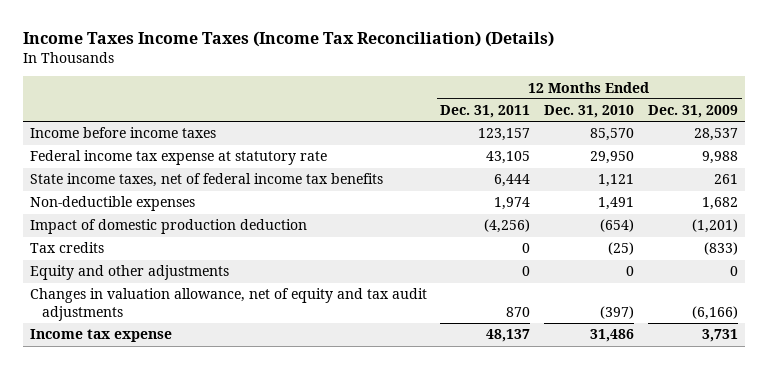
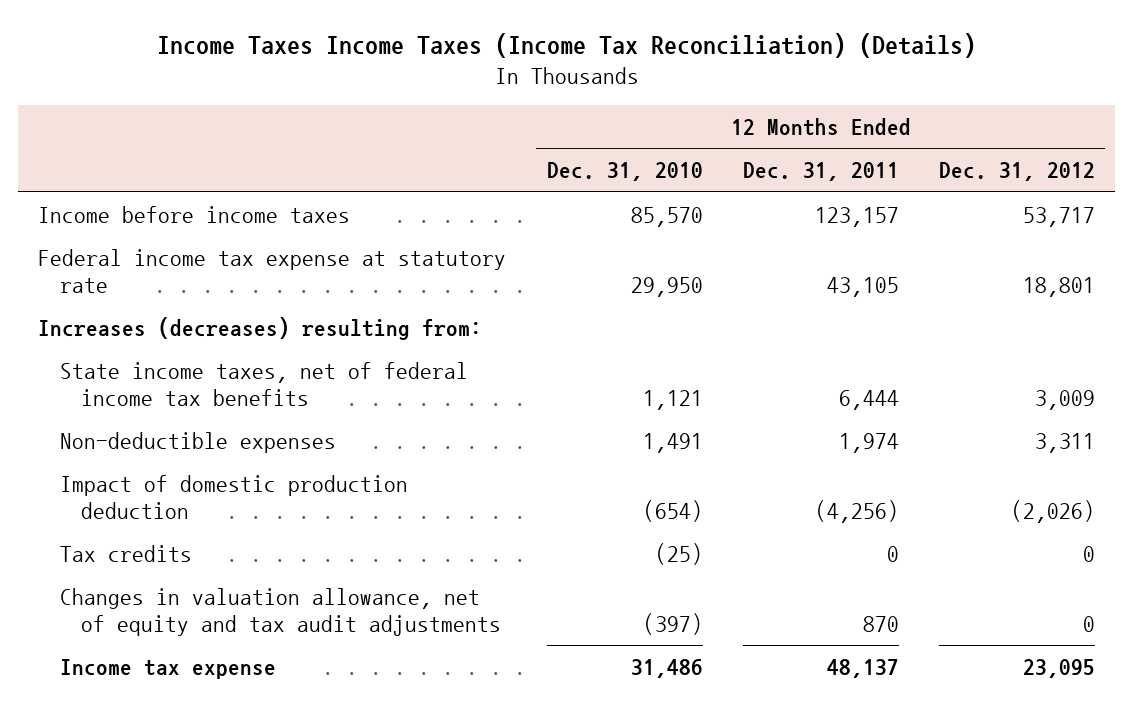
[648,105,739,119] Dec. 31, 2009 -> none
none -> [939,162,1096,182] Dec. 31, 2012
none -> [38,316,483,340] Increases (decreases) resulting from:
[29,265,229,281] Equity and other adjustments -> none

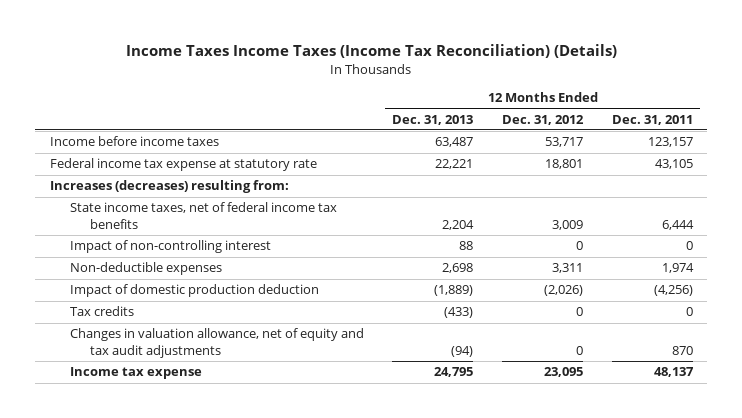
[546,162,703,182] Dec. 31, 2010 -> none
none -> [392,114,474,125] Dec. 31, 2013
none -> [69,240,271,254] Impact of non-controlling interest

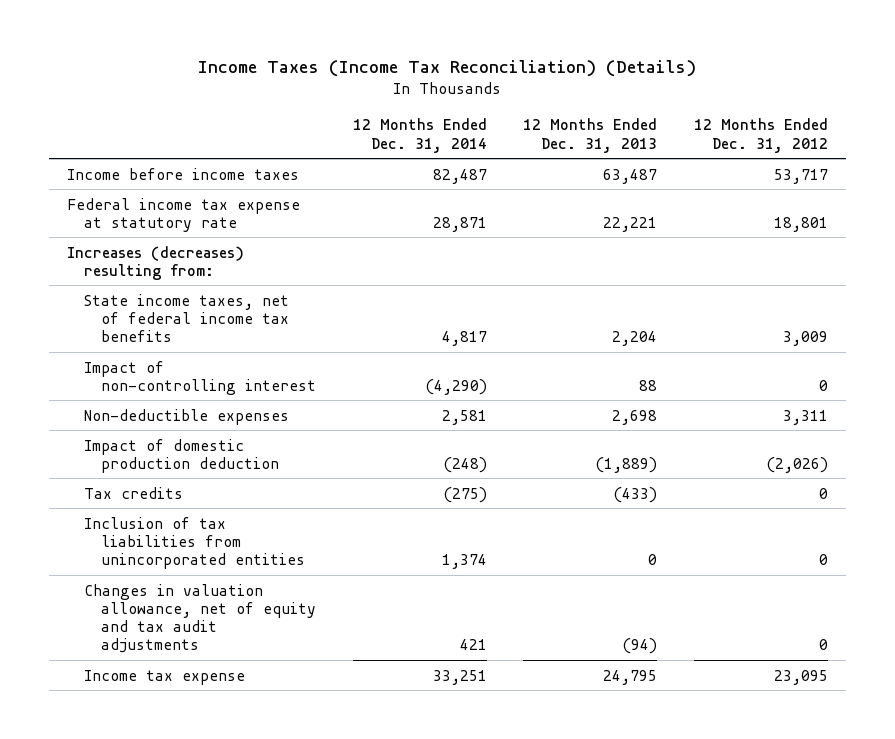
[126,43,618,58] Income Taxes Income Taxes (Income Tax Reconciliation) (Details) -> [198,60,697,78] Income Taxes (Income Tax Reconciliation) (Details)
[611,114,693,125] Dec. 31, 2011 -> none
none -> [352,118,487,153] 12 Months Ended Dec. 31, 2014
none -> [84,516,306,570] Inclusion of tax liabilities from unincorporated entities

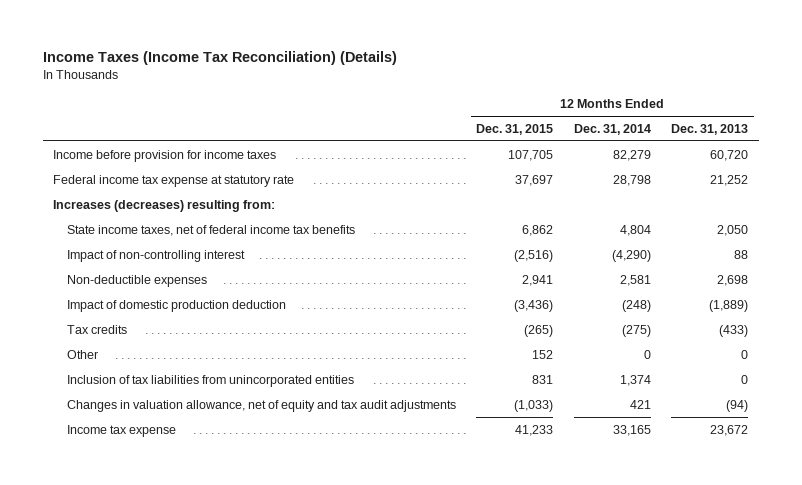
[693,118,828,153] 12 Months Ended Dec. 31, 2012 -> none
none -> [476,123,554,135] Dec. 31, 2015
[66,167,299,180] Income before income taxes -> [53,149,277,162] Income before provision for income taxes
[432,168,487,184] 82,487 -> [612,149,651,161] 82,279
[603,168,658,184] 63,487 -> [710,149,749,161] 60,720
[432,216,487,232] 28,871 -> [612,174,651,186] 28,798
[603,216,658,232] 22,221 -> [710,174,749,186] 21,252
[441,331,487,347] 4,817 -> [619,224,651,236] 4,804
[612,331,658,347] 2,204 -> [717,224,749,236] 2,050
none -> [66,349,98,359] Other
[432,669,487,685] 33,251 -> [612,424,651,436] 33,165
[603,669,658,685] 24,795 -> [710,424,749,436] 23,672

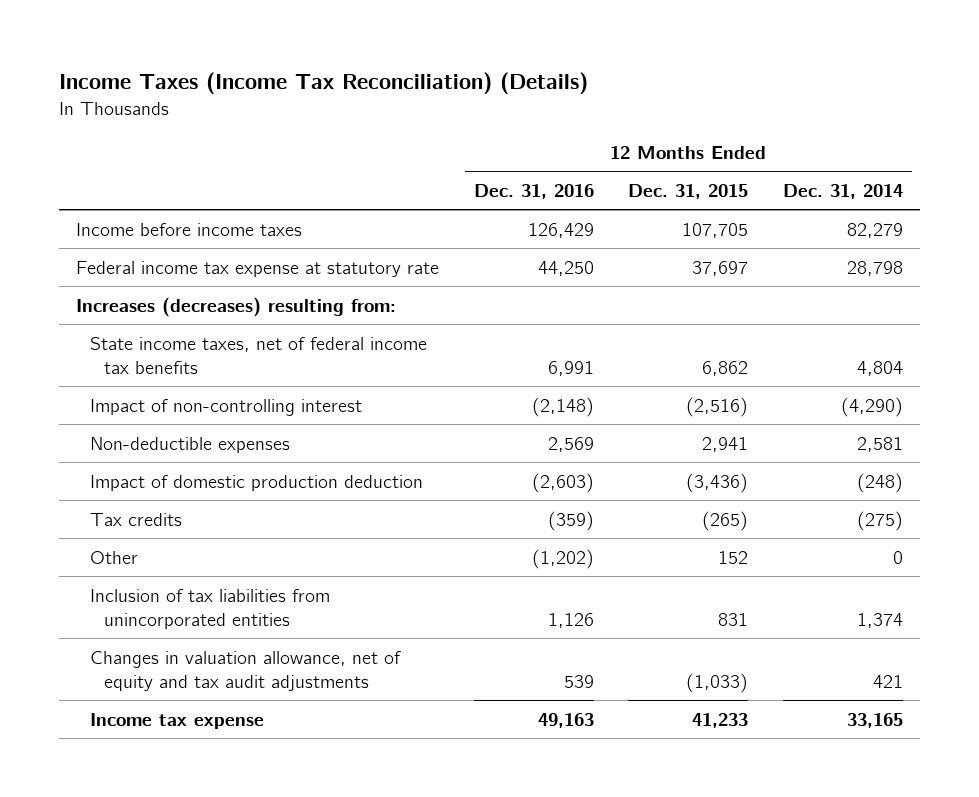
[671,123,749,135] Dec. 31, 2013 -> none
none -> [473,184,594,200] Dec. 31, 2016
[53,149,277,162] Income before provision for income taxes -> [76,222,303,236] Income before income taxes

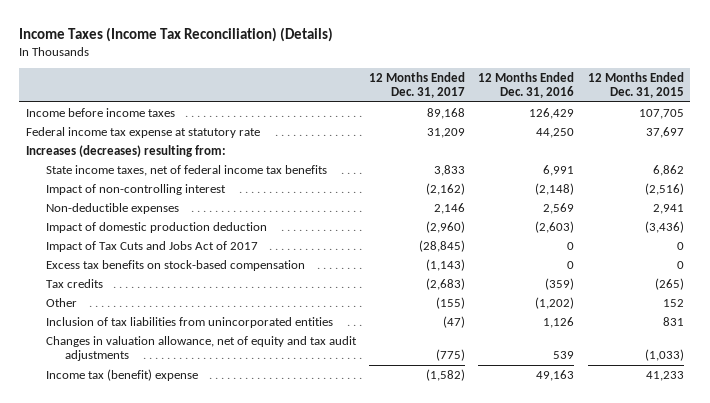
[782,184,903,200] Dec. 31, 2014 -> none
none -> [369,71,466,99] 12 Months Ended Dec. 31, 2017
none -> [45,240,258,252] Impact of Tax Cuts and Jobs Act of 2017
none -> [45,259,305,271] Excess tax benefits on stock-based compensation
[90,712,265,729] Income tax expense -> [45,368,198,381] Income tax (benefit) expense

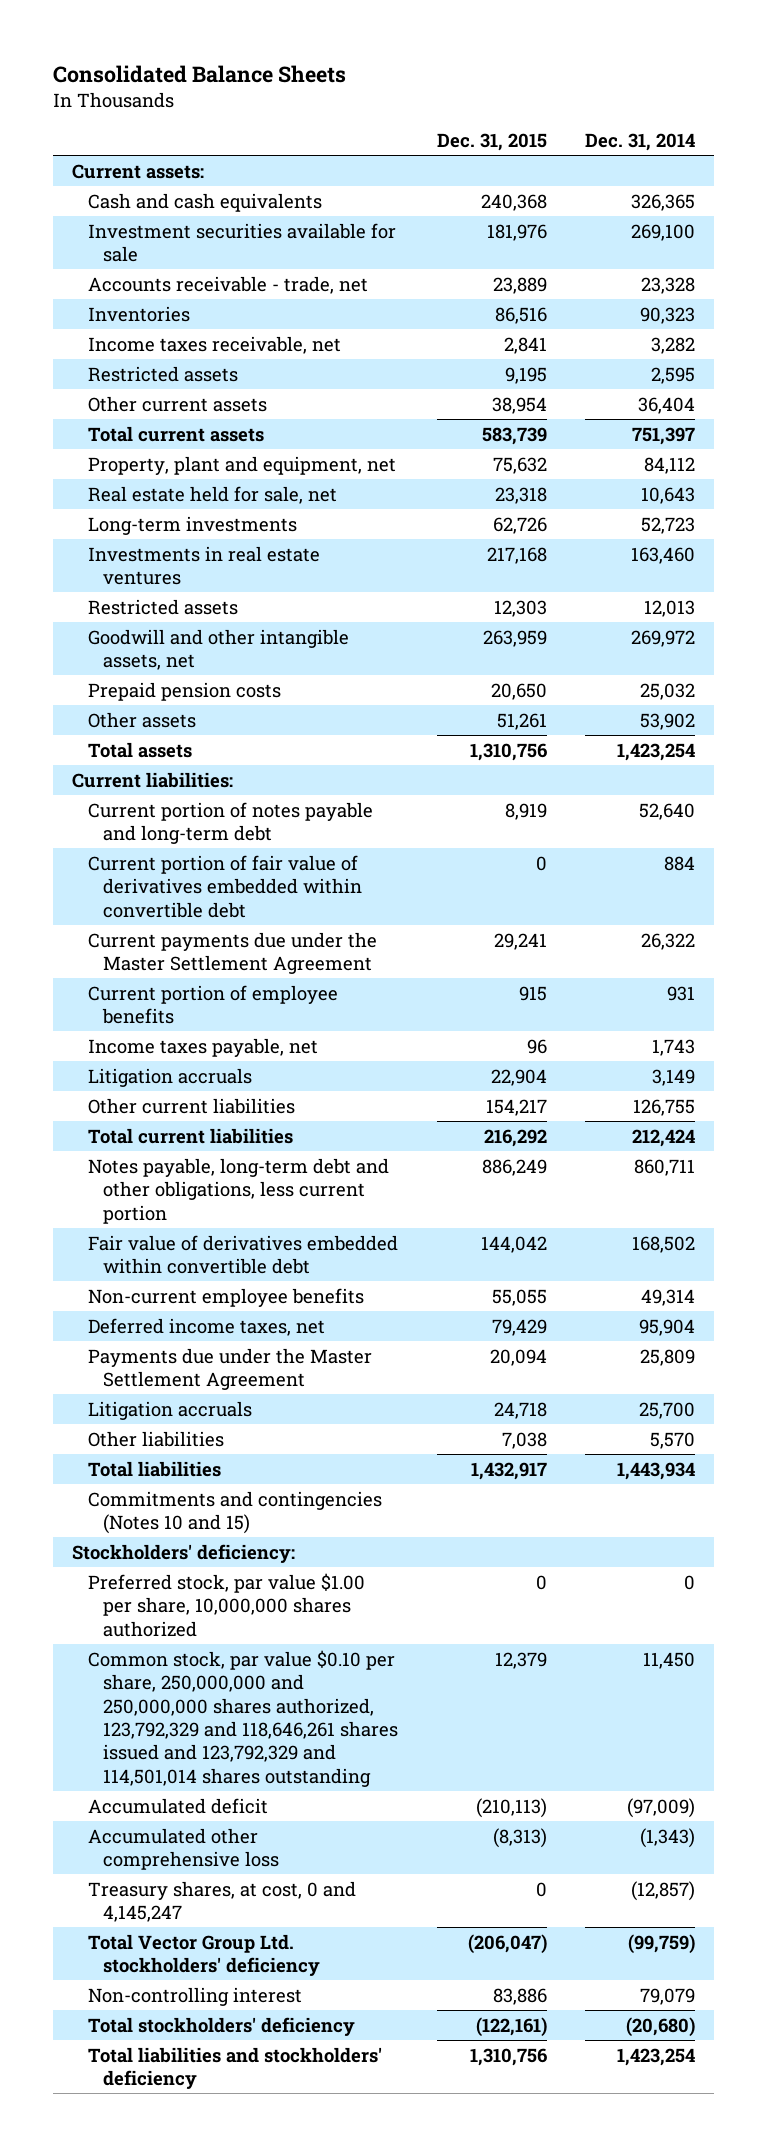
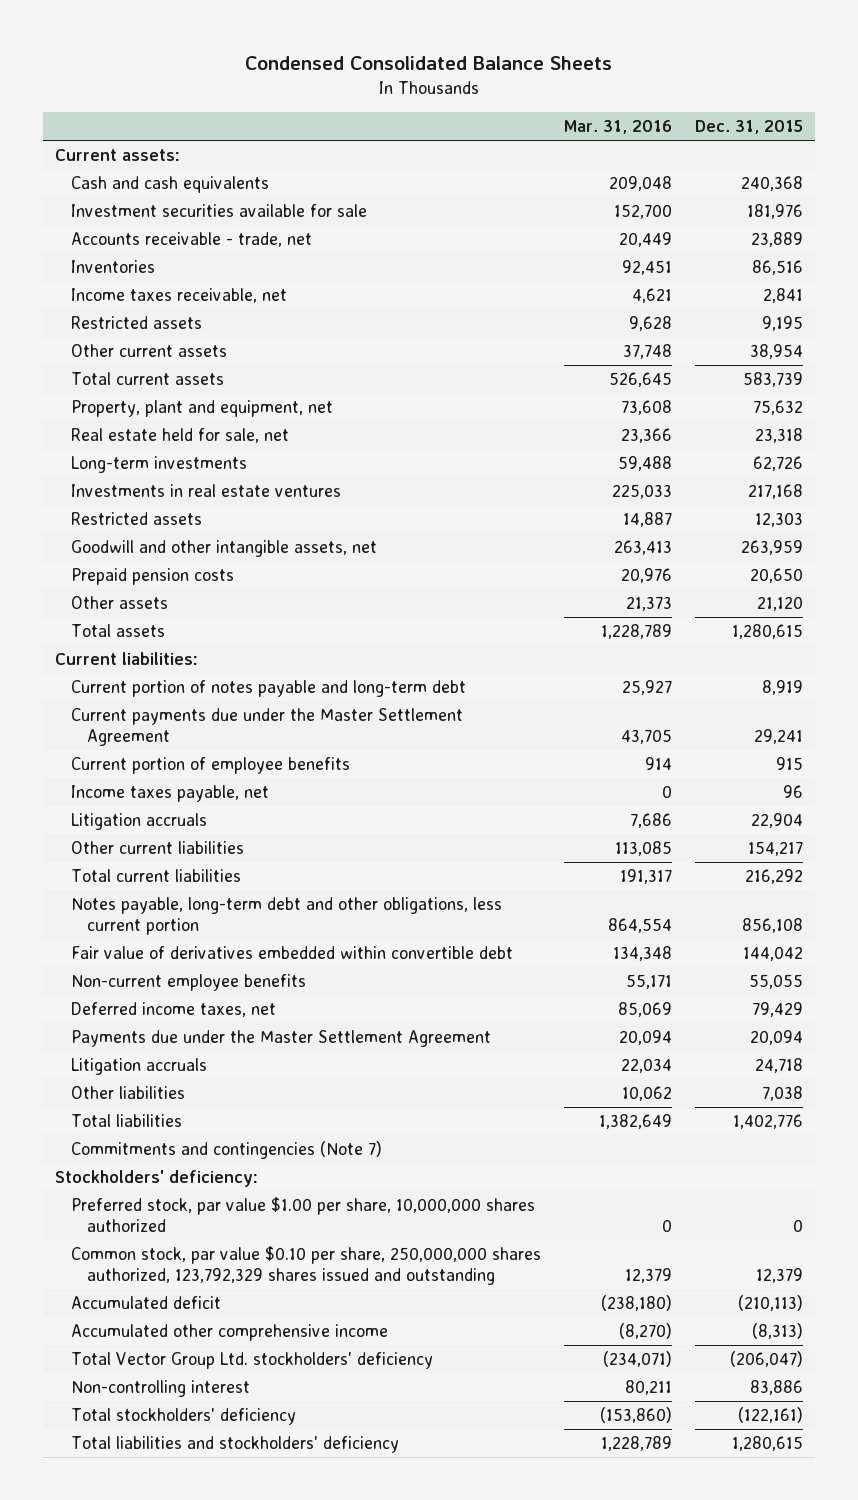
[52,64,346,83] Consolidated Balance Sheets -> [244,56,612,71] Condensed Consolidated Balance Sheets
[585,133,696,152] Dec. 31, 2014 -> none
none -> [563,120,672,135] Mar. 31, 2016
[496,712,547,730] 51,261 -> [757,596,804,612] 21,120
[469,742,547,761] 1,310,756 -> [732,624,804,640] 1,280,615
[87,854,363,918] Current portion of fair value of derivatives embedded within convertible debt -> none
[481,1158,547,1176] 886,249 -> [742,918,804,934] 856,108
[470,1461,547,1480] 1,432,917 -> [733,1114,804,1130] 1,402,776
[87,1490,382,1535] Commitments and contingencies (Notes 10 and 15) -> [70,1141,382,1160] Commitments and contingencies (Note 7)
[87,1649,399,1787] Common stock, par value $0.10 per share, 250,000,000 and 250,000,000 shares authorized, 123,792,329 and 118,646,261 shares issued and 123,792,329 and 114,501,014 shares outstanding -> [70,1246,541,1286] Common stock, par value $0.10 per share, 250,000,000 shares authorized, 123,792,329 shares issued and outstanding
[87,1880,356,1923] Treasury shares, at cost, 0 and 4,145,247 -> none
[87,1827,280,1871] Accumulated other comprehensive loss -> [70,1324,388,1342] Accumulated other comprehensive income
[469,2047,547,2066] 1,310,756 -> [732,1436,804,1452] 1,280,615

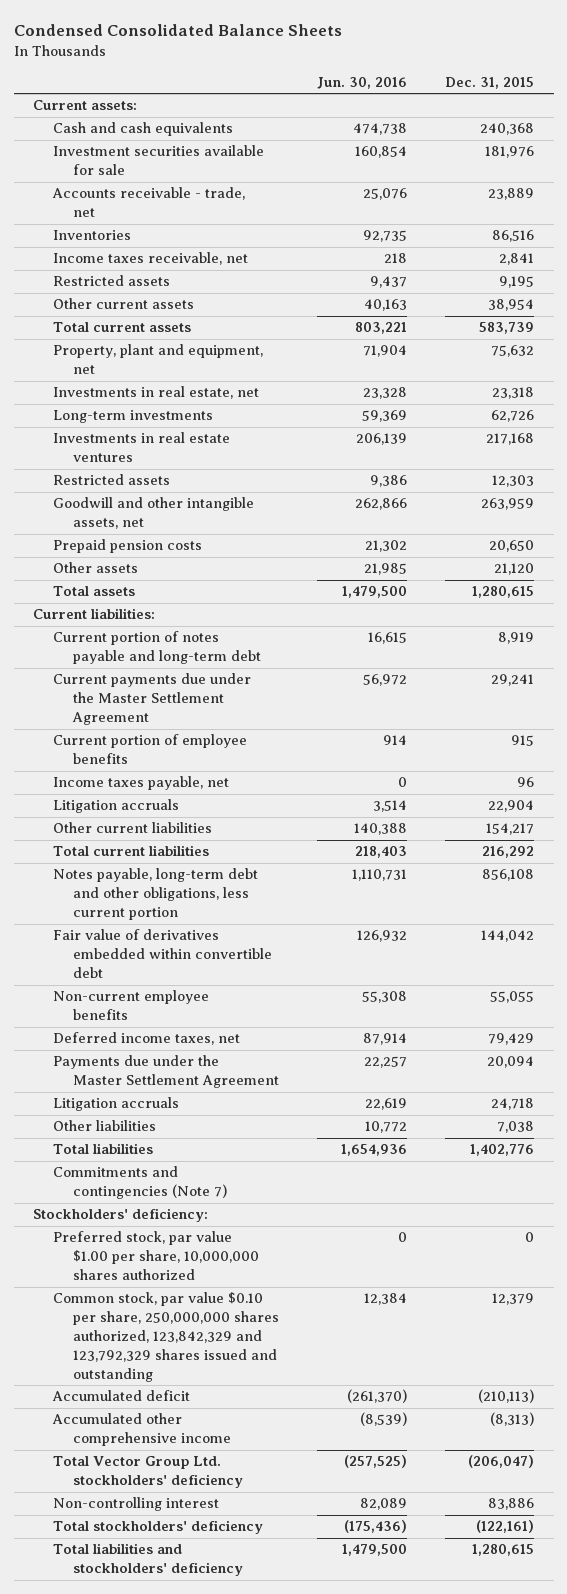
[563,120,672,135] Mar. 31, 2016 -> none
none -> [316,76,407,89] Jun. 30, 2016
[70,428,289,444] Real estate held for sale, net -> [52,386,259,400] Investments in real estate, net
[70,1246,541,1286] Common stock, par value $0.10 per share, 250,000,000 shares authorized, 123,792,329 shares issued and outstanding -> [52,1292,279,1382] Common stock, par value $0.10 per share, 250,000,000 shares authorized, 123,842,329 and 123,792,329 shares issued and outstanding

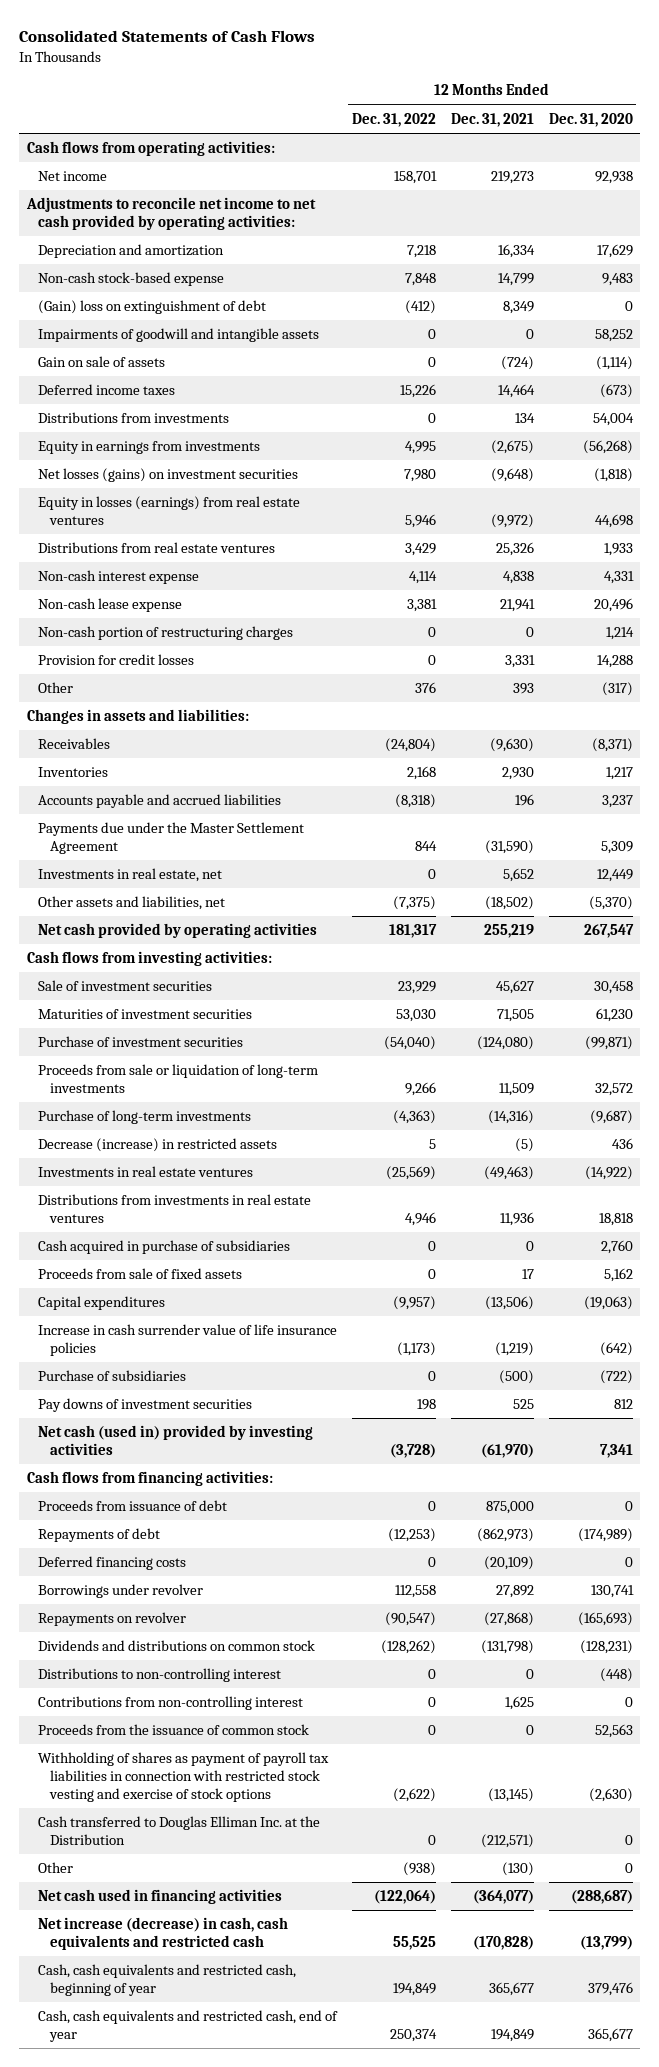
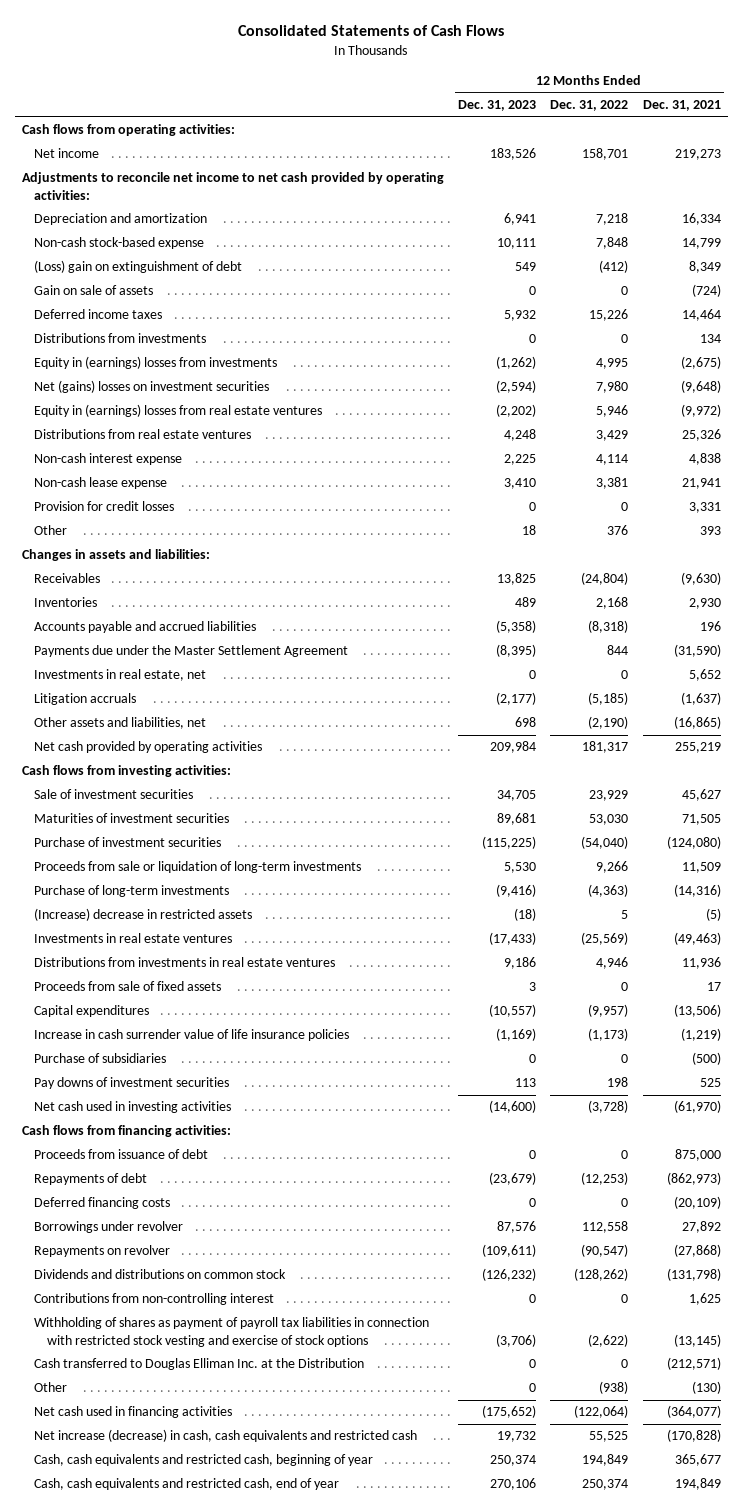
[548,112,633,127] Dec. 31, 2020 -> none
none -> [458,100,537,112] Dec. 31, 2023
[38,328,320,343] Impairments of goodwill and intangible assets -> none
[38,300,267,315] (Gain) loss on extinguishment of debt -> [34,260,243,274] (Loss) gain on extinguishment of debt
[38,441,261,455] Equity in earnings from investments -> [34,356,278,370] Equity in (earnings) losses from investments
[38,468,299,483] Net losses (gains) on investment securities -> [34,380,270,394] Net (gains) losses on investment securities
[38,496,301,526] Equity in losses (earnings) from real estate ventures -> [34,404,323,418] Equity in (earnings) losses from real estate ventures
[38,626,294,641] Non-cash portion of restructuring charges -> none
none -> [34,693,137,706] Litigation accruals
[393,896,437,911] (7,375) -> [588,716,629,730] (2,190)
[484,896,534,911] (18,502) -> [673,716,721,730] (16,865)
[38,1138,278,1153] Decrease (increase) in restricted assets -> [34,908,253,922] (Increase) decrease in restricted assets
[38,1240,291,1255] Cash acquired in purchase of subsidiaries -> none
[38,1425,314,1456] Net cash (used in) provided by investing activities -> [34,1101,232,1114] Net cash used in investing activities
[38,1668,282,1683] Distributions to non-controlling interest -> none
[38,1724,310,1736] Proceeds from the issuance of common stock -> none

